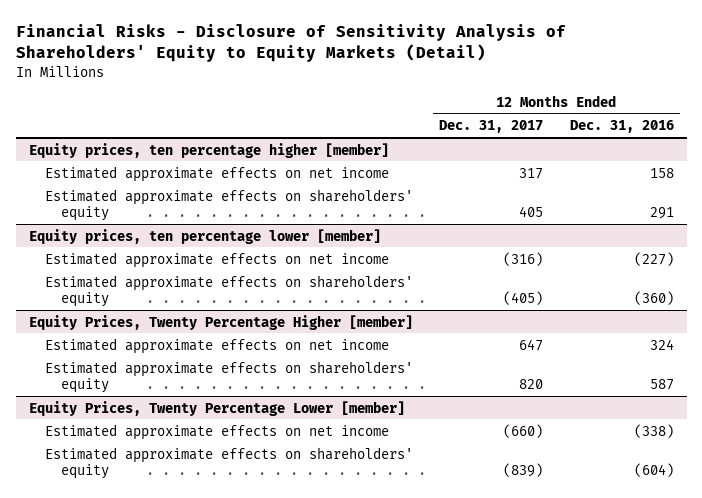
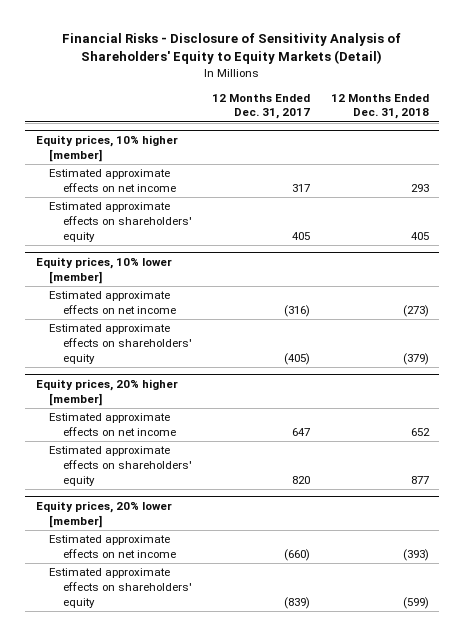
[569,120,674,134] Dec. 31, 2016 -> none
none -> [330,93,429,120] 12 Months Ended Dec. 31, 2018
[28,142,389,158] Equity prices, ten percentage higher [member] -> [35,134,178,162] Equity prices, 10% higher [member]
[28,228,381,244] Equity prices, ten percentage lower [member] -> [35,256,172,284] Equity prices, 10% lower [member]
[28,314,413,330] Equity Prices, Twenty Percentage Higher [member] -> [35,378,178,406] Equity prices, 20% higher [member]
[28,400,405,416] Equity Prices, Twenty Percentage Lower [member] -> [35,500,172,528] Equity prices, 20% lower [member]

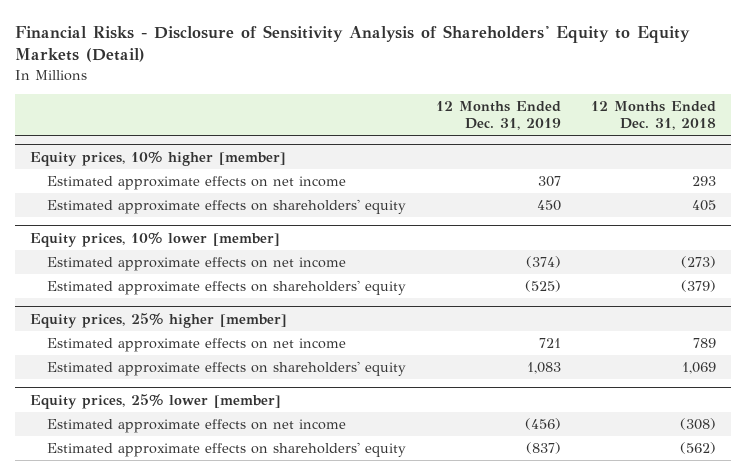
[212,93,311,120] 12 Months Ended Dec. 31, 2017 -> none
none -> [436,101,562,131] 12 Months Ended Dec. 31, 2019
[35,378,178,406] Equity prices, 20% higher [member] -> [30,312,288,328] Equity prices, 25% higher [member]
[410,428,430,437] 652 -> [693,338,717,349] 789
[410,476,429,485] 877 -> [682,362,717,375] 1,069
[35,500,172,528] Equity prices, 20% lower [member] -> [30,393,282,409] Equity prices, 25% lower [member]
[402,549,429,562] (393) -> [680,418,717,431] (308)
[402,597,429,610] (599) -> [680,442,717,455] (562)

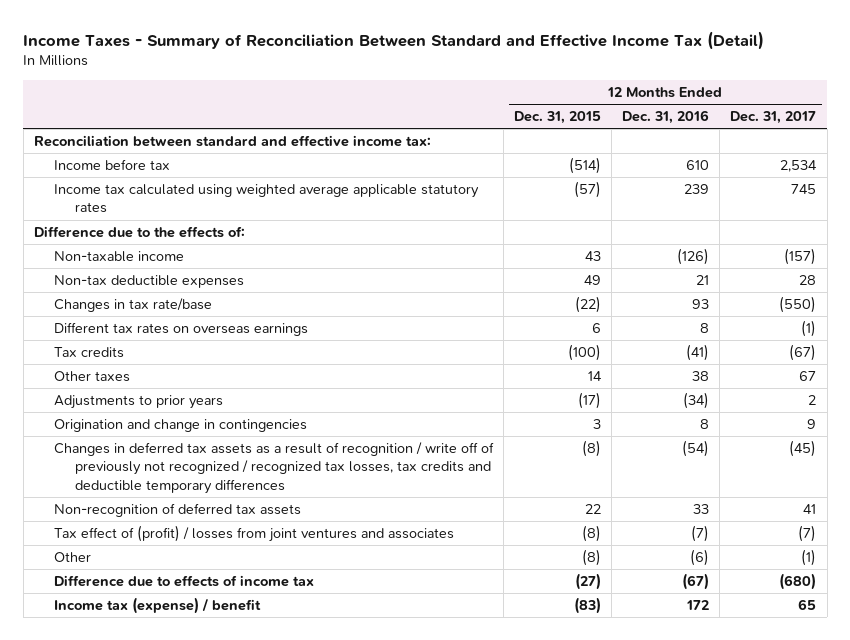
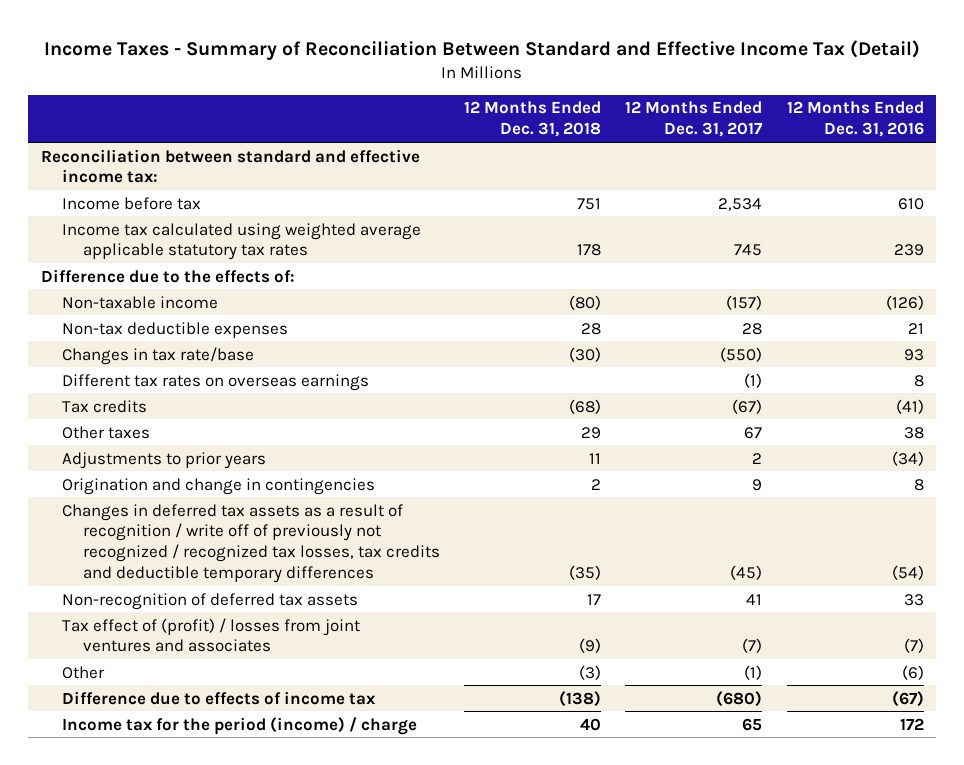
[514,111,602,125] Dec. 31, 2015 -> none
none -> [464,101,602,138] 12 Months Ended Dec. 31, 2018
[54,184,480,214] Income tax calculated using weighted average applicable statutory rates -> [61,222,421,261] Income tax calculated using weighted average applicable statutory tax rates
[54,597,262,615] Income tax (expense) / benefit -> [61,716,417,735] Income tax for the period (income) / charge

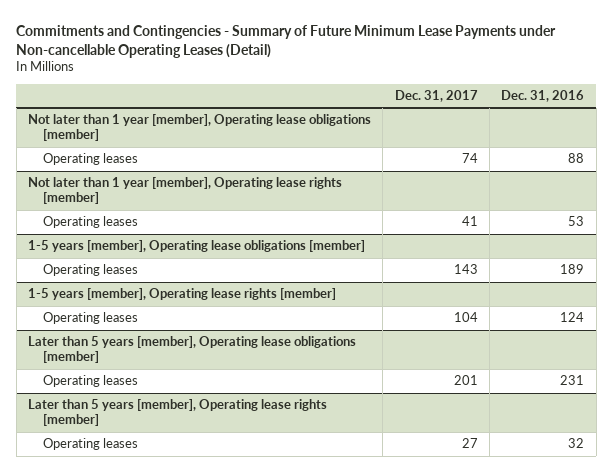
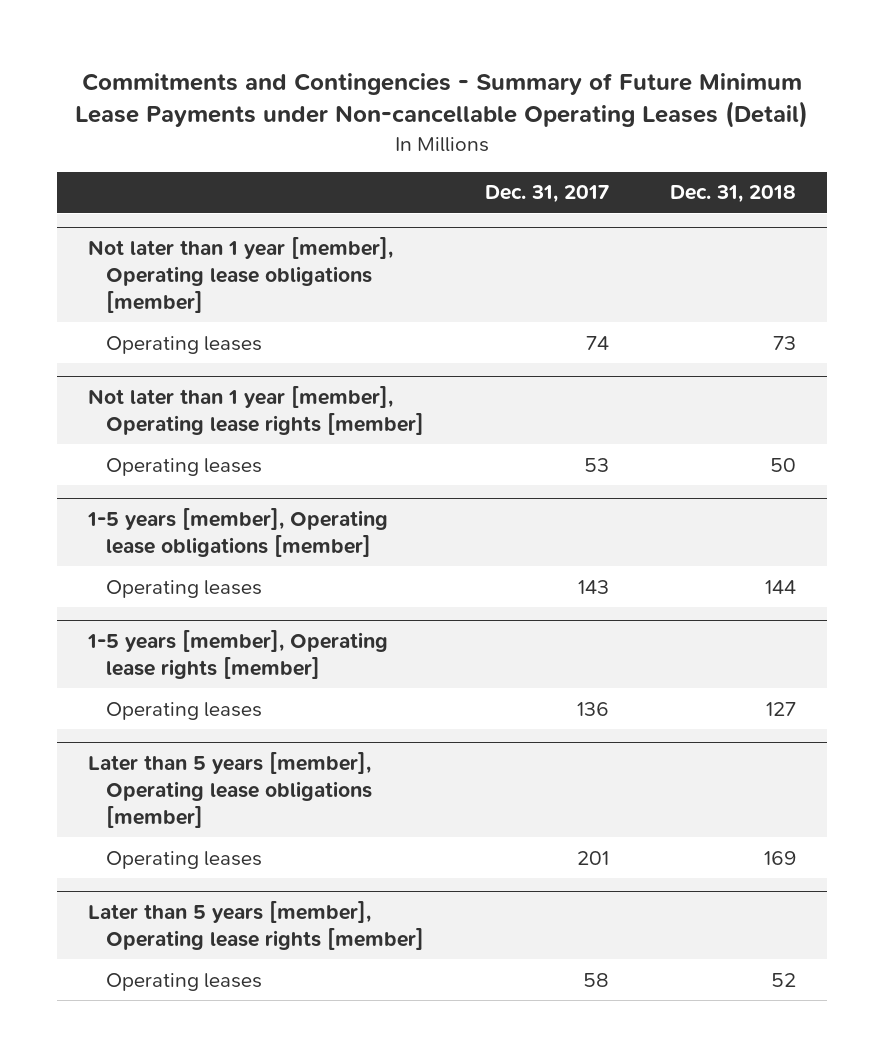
[501,89,585,102] Dec. 31, 2016 -> none
none -> [670,185,797,204] Dec. 31, 2018
[461,216,478,227] 41 -> [583,457,609,472] 53
[453,312,478,323] 104 -> [576,701,609,716] 136
[461,438,478,449] 27 -> [582,972,609,987] 58

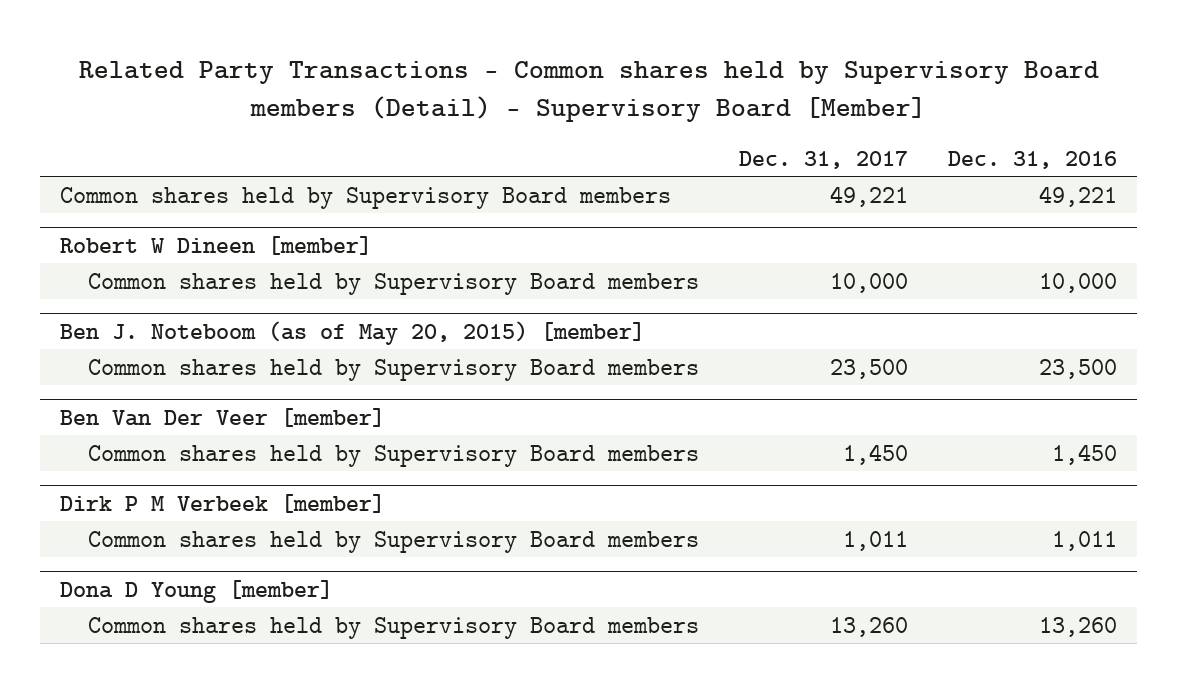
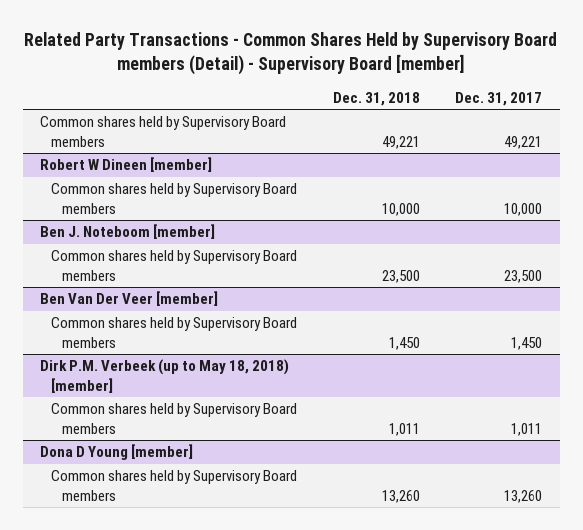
[78,60,1099,122] Related Party Transactions - Common shares held by Supervisory Board members (Detail) - Supervisory Board [Member] -> [24,32,558,75] Related Party Transactions - Common Shares Held by Supervisory Board members (Detail) - Supervisory Board [member]
[948,150,1118,169] Dec. 31, 2016 -> none
none -> [332,91,420,106] Dec. 31, 2018
[60,320,646,345] Ben J. Noteboom (as of May 20, 2015) [member] -> [40,224,216,240] Ben J. Noteboom [member]
[60,493,386,513] Dirk P M Verbeek [member] -> [40,359,290,393] Dirk P.M. Verbeek (up to May 18, 2018) [member]

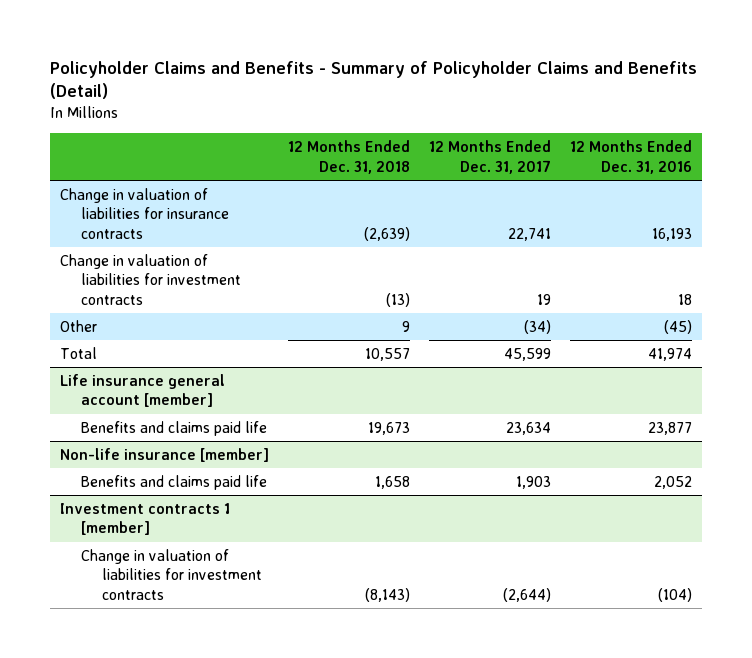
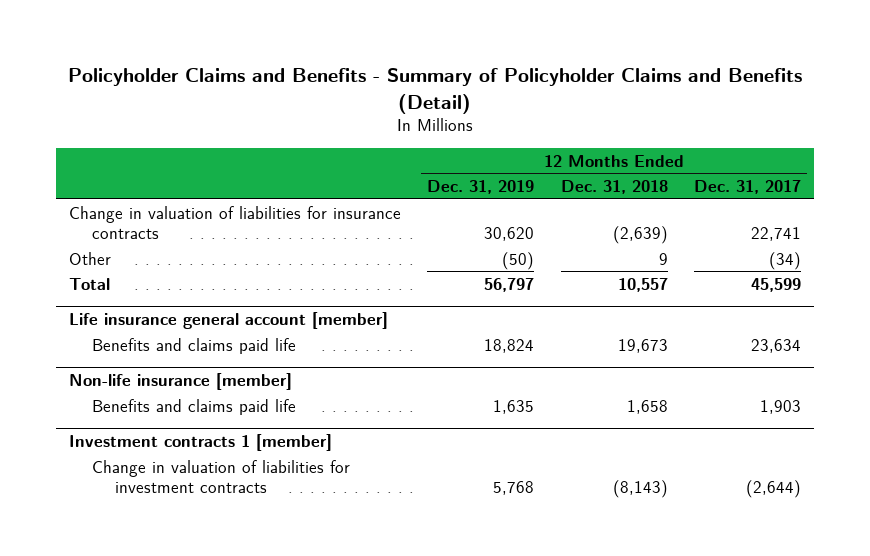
[570,140,693,174] 12 Months Ended Dec. 31, 2016 -> none
none -> [427,180,535,195] Dec. 31, 2019
[59,253,241,306] Change in valuation of liabilities for investment contracts -> none

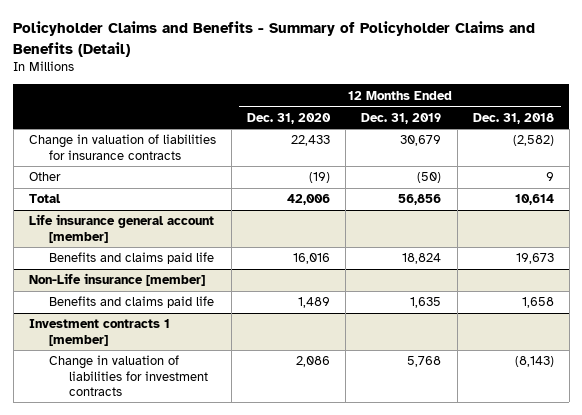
[693,180,801,195] Dec. 31, 2017 -> none
none -> [247,112,332,124] Dec. 31, 2020
[484,227,535,242] 30,620 -> [400,135,442,147] 30,679
[612,226,668,245] (2,639) -> [512,135,554,147] (2,582)
[484,277,535,292] 56,797 -> [398,194,442,206] 56,856
[617,277,668,292] 10,557 -> [514,194,554,206] 10,614
[69,373,293,391] Non-life insurance [member] -> [28,273,205,287] Non-Life insurance [member]

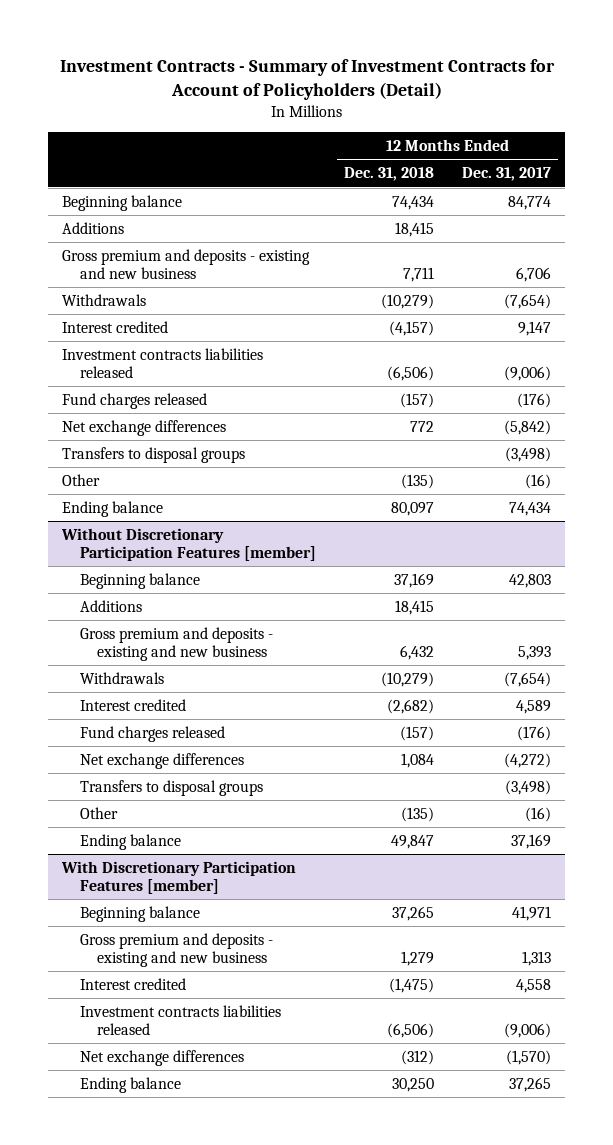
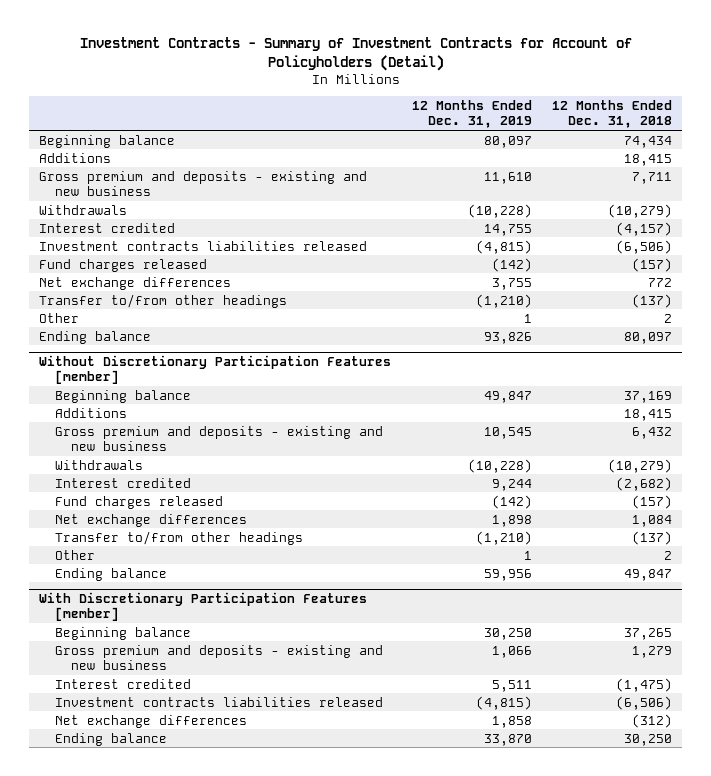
[462,167,552,182] Dec. 31, 2017 -> none
none -> [411,100,532,129] 12 Months Ended Dec. 31, 2019
[62,446,246,463] Transfers to disposal groups -> none
none -> [39,293,288,308] Transfer to/from other headings
[400,473,434,489] (135) -> [664,313,673,323] 2
[79,779,263,796] Transfers to disposal groups -> none
none -> [55,530,304,545] Transfer to/from other headings
[400,806,434,822] (135) -> [664,550,673,560] 2

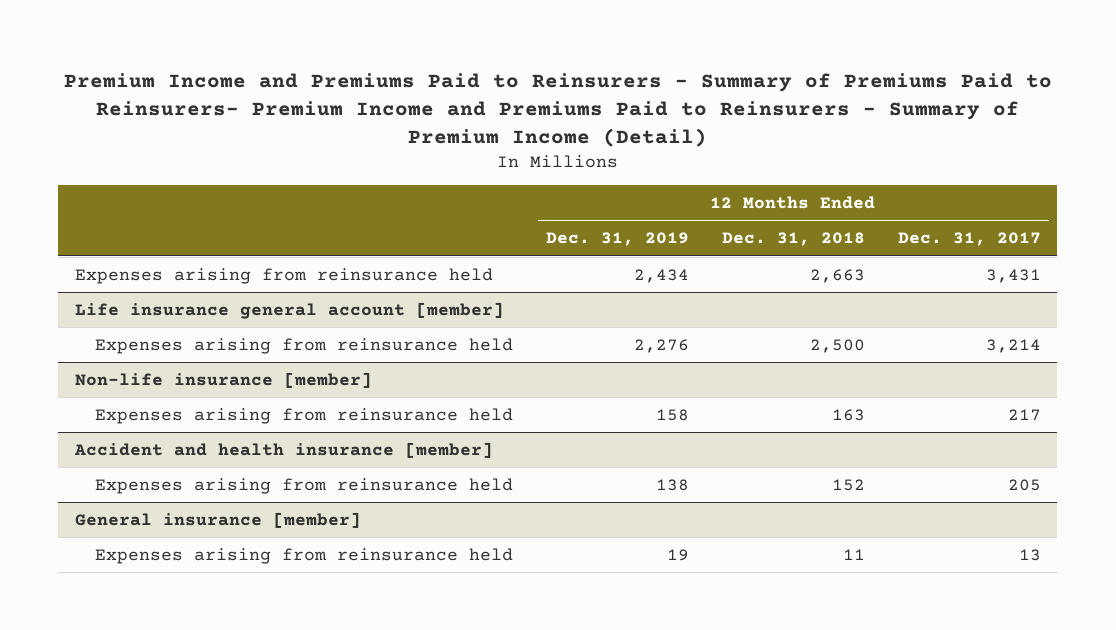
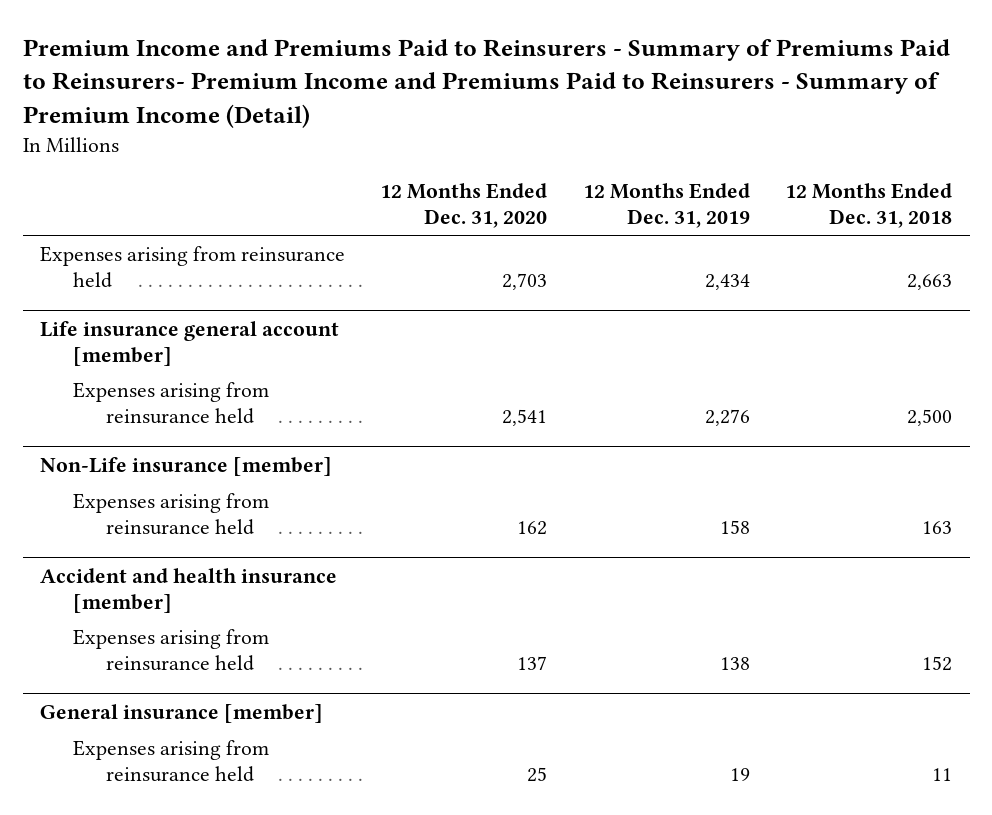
[897,232,1041,247] Dec. 31, 2017 -> none
none -> [380,183,548,229] 12 Months Ended Dec. 31, 2020
[74,371,372,388] Non-life insurance [member] -> [40,456,333,476] Non-Life insurance [member]

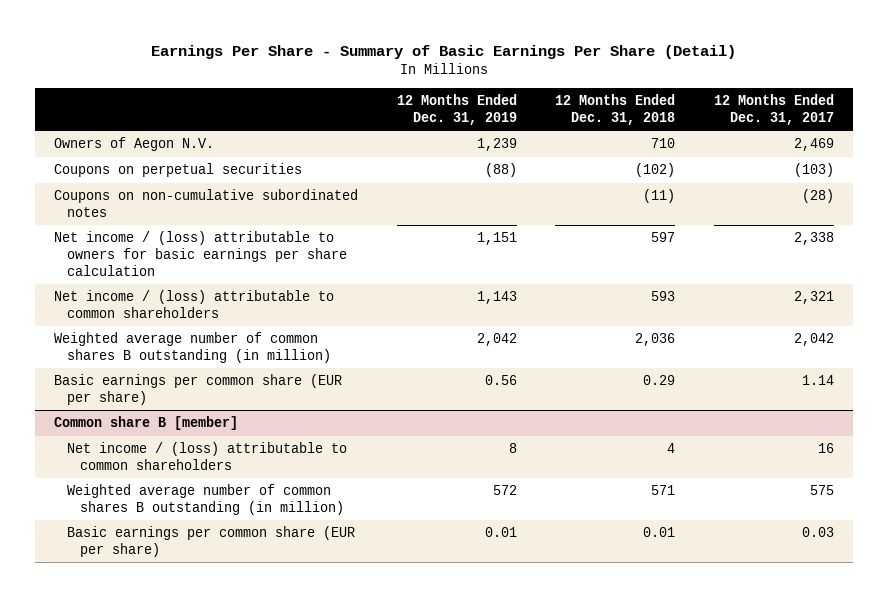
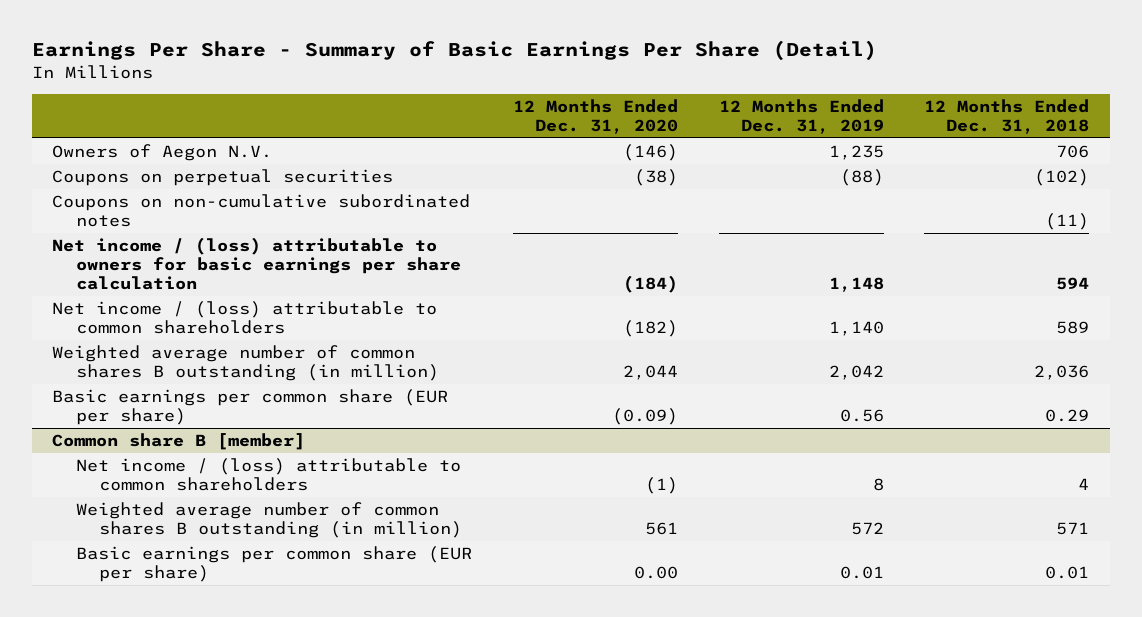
[713,94,834,126] 12 Months Ended Dec. 31, 2017 -> none
none -> [512,99,678,134] 12 Months Ended Dec. 31, 2020
[476,138,517,152] 1,239 -> [828,145,884,161] 1,235
[651,138,676,149] 710 -> [1056,145,1090,159] 706
[476,232,517,246] 1,151 -> [828,276,884,292] 1,148
[651,232,676,243] 597 -> [1056,276,1090,290] 594
[476,291,517,305] 1,143 -> [828,321,884,337] 1,140
[651,291,676,302] 593 -> [1056,321,1090,335] 589

